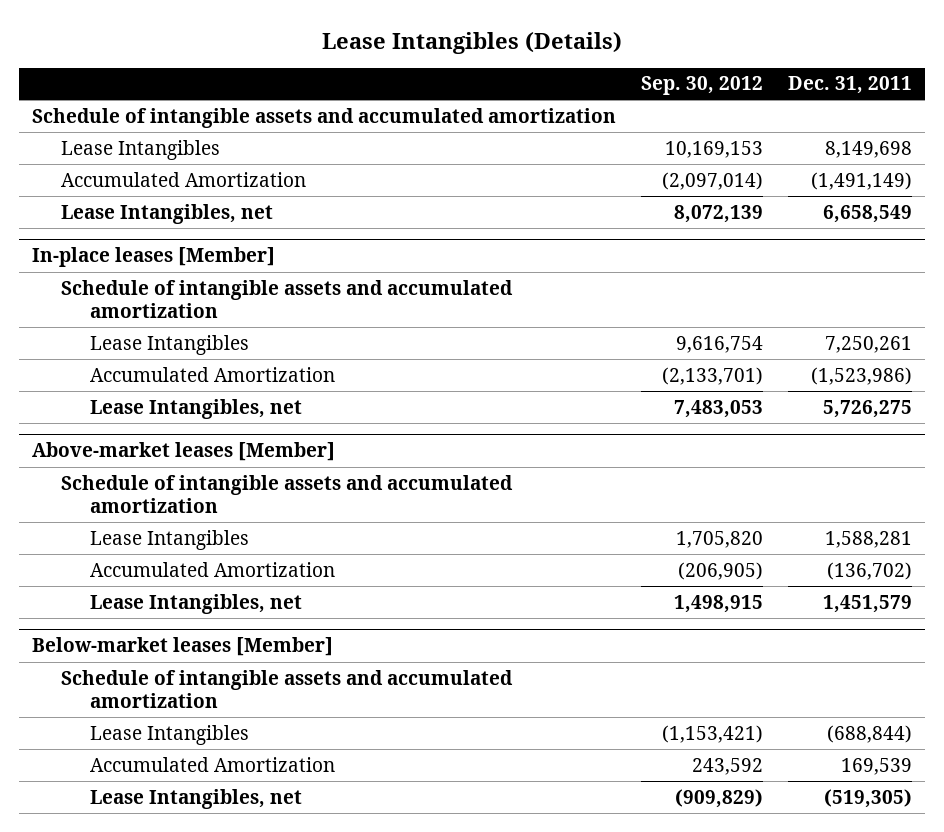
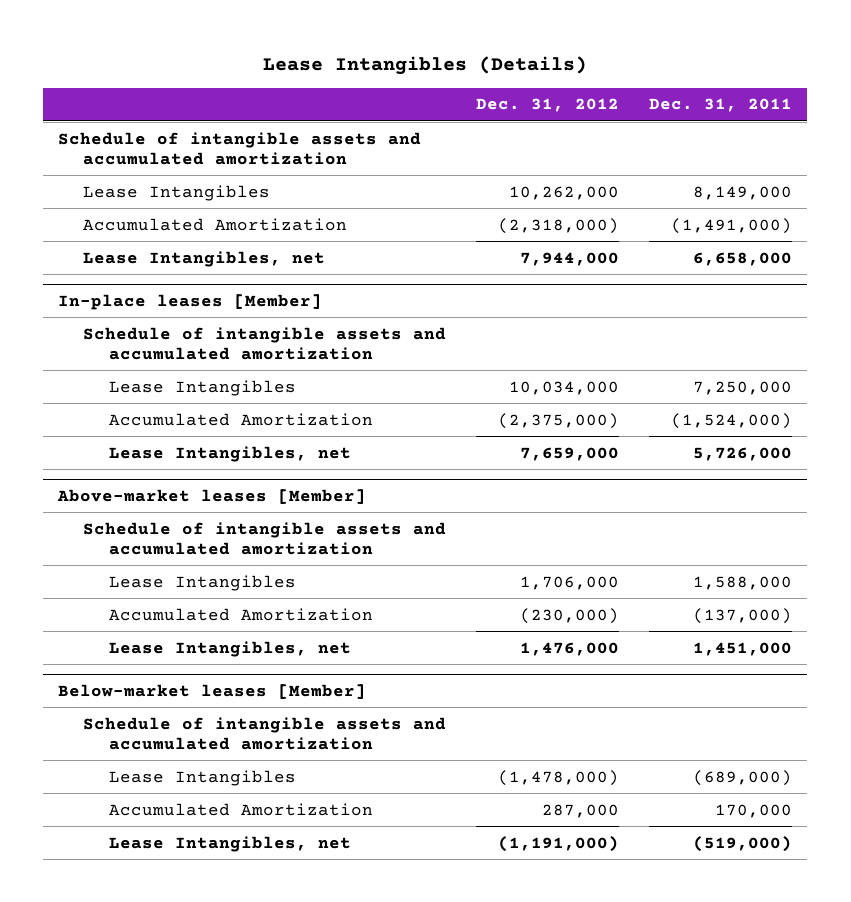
[640,76,763,96] Sep. 30, 2012 -> none
none -> [476,98,620,113] Dec. 31, 2012
[825,140,913,158] 8,149,698 -> [693,185,793,200] 8,149,000
[811,171,913,190] (1,491,149) -> [671,217,793,234] (1,491,000)
[823,204,913,223] 6,658,549 -> [693,251,793,266] 6,658,000
[825,335,913,353] 7,250,261 -> [693,380,793,395] 7,250,000
[811,366,913,385] (1,523,986) -> [671,412,793,429] (1,524,000)
[823,399,913,418] 5,726,275 -> [693,446,793,461] 5,726,000
[825,530,913,548] 1,588,281 -> [693,575,793,590] 1,588,000
[827,561,913,580] (136,702) -> [693,607,793,624] (137,000)
[823,594,913,613] 1,451,579 -> [693,641,793,656] 1,451,000
[827,724,913,743] (688,844) -> [693,769,793,786] (689,000)
[841,757,913,775] 169,539 -> [715,803,793,818] 170,000
[824,788,913,808] (519,305) -> [693,835,793,852] (519,000)

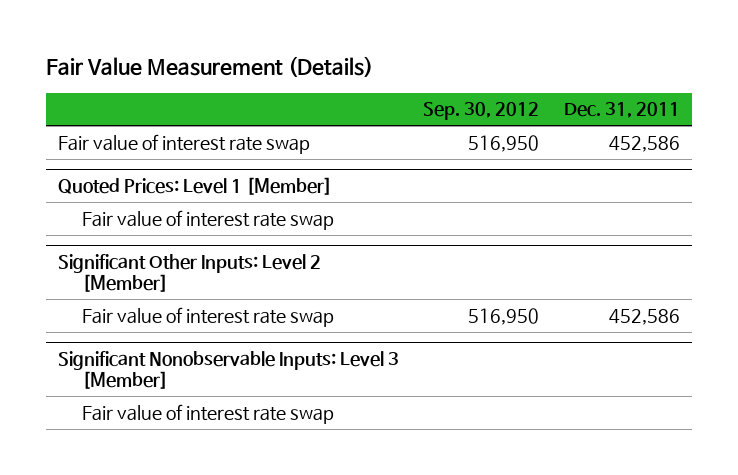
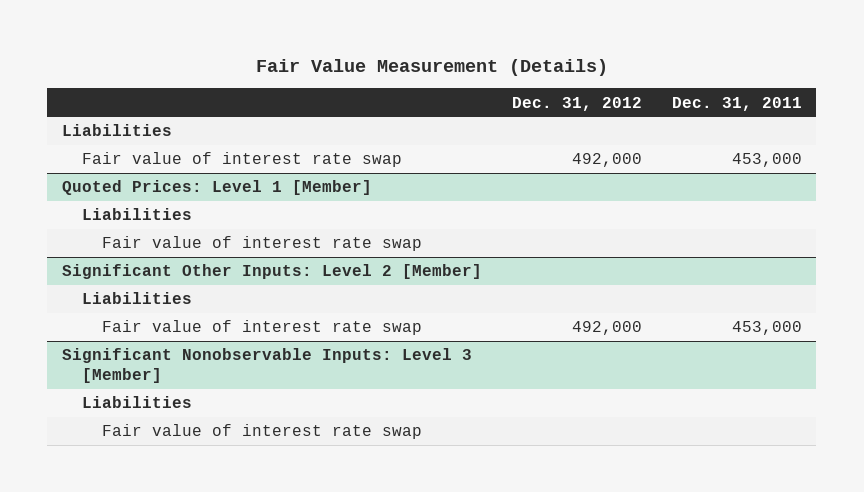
[423,102,540,121] Sep. 30, 2012 -> none
none -> [511,96,642,111] Dec. 31, 2012
none -> [62,124,173,137] Liabilities
[608,135,680,152] 452,586 -> [731,153,802,168] 453,000
none -> [82,208,193,221] Liabilities
none -> [82,292,193,305] Liabilities
[608,308,680,325] 452,586 -> [731,321,802,336] 453,000
none -> [82,396,193,409] Liabilities

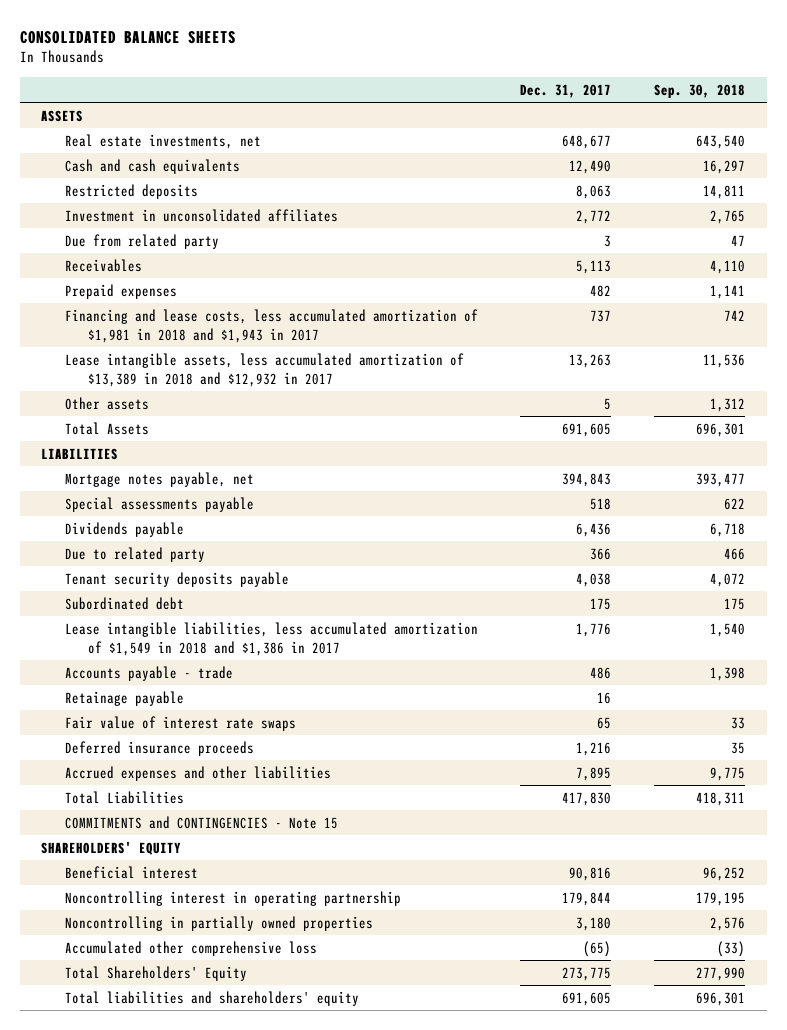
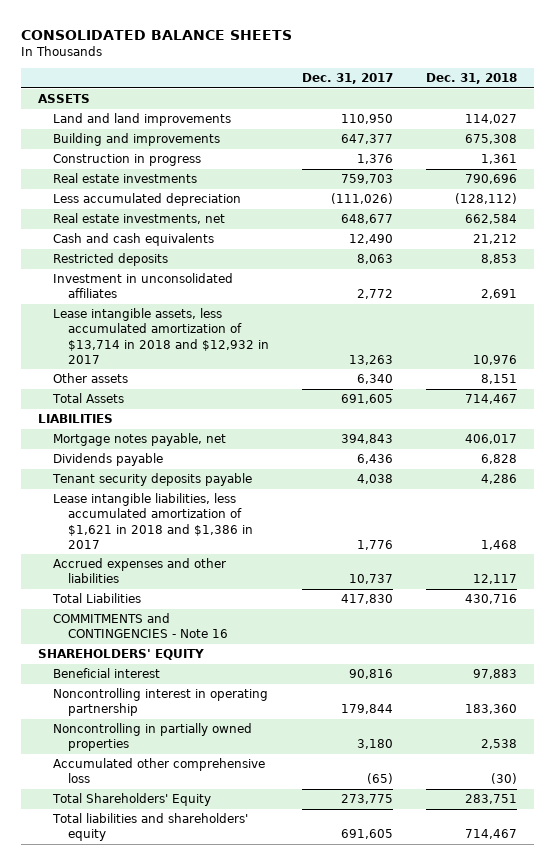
[654,83,746,98] Sep. 30, 2018 -> none
none -> [426,73,518,85] Dec. 31, 2018
none -> [52,113,231,127] Land and land improvements
none -> [52,133,220,147] Building and improvements
none -> [52,154,201,167] Construction in progress
none -> [52,173,197,184] Real estate investments
none -> [52,193,241,207] Less accumulated depreciation
[64,233,219,249] Due from related party -> none
[64,258,142,272] Receivables -> none
[64,283,177,299] Prepaid expenses -> none
[64,308,478,343] Financing and lease costs, less accumulated amortization of $1,981 in 2018 and $1,943 in 2017 -> none
[64,352,464,387] Lease intangible assets, less accumulated amortization of $13,389 in 2018 and $12,932 in 2017 -> [52,308,269,364] Lease intangible assets, less accumulated amortization of $13,714 in 2018 and $12,932 in 2017
[604,397,612,410] 5 -> [356,374,393,385] 6,340
[64,496,254,512] Special assessments payable -> none
[64,546,205,562] Due to related party -> none
[64,596,184,610] Subordinated debt -> none
[64,665,233,681] Accounts payable - trade -> none
[64,690,184,706] Retainage payable -> none
[64,715,296,731] Fair value of interest rate swaps -> none
[64,740,254,756] Deferred insurance proceeds -> none
[64,621,478,656] Lease intangible liabilities, less accumulated amortization of $1,549 in 2018 and $1,386 in 2017 -> [52,493,253,549] Lease intangible liabilities, less accumulated amortization of $1,621 in 2018 and $1,386 in 2017
[576,766,612,781] 7,895 -> [348,574,393,585] 10,737
[64,815,338,829] COMMITMENTS and CONTINGENCIES - Note 15 -> [52,613,228,639] COMMITMENTS and CONTINGENCIES - Note 16

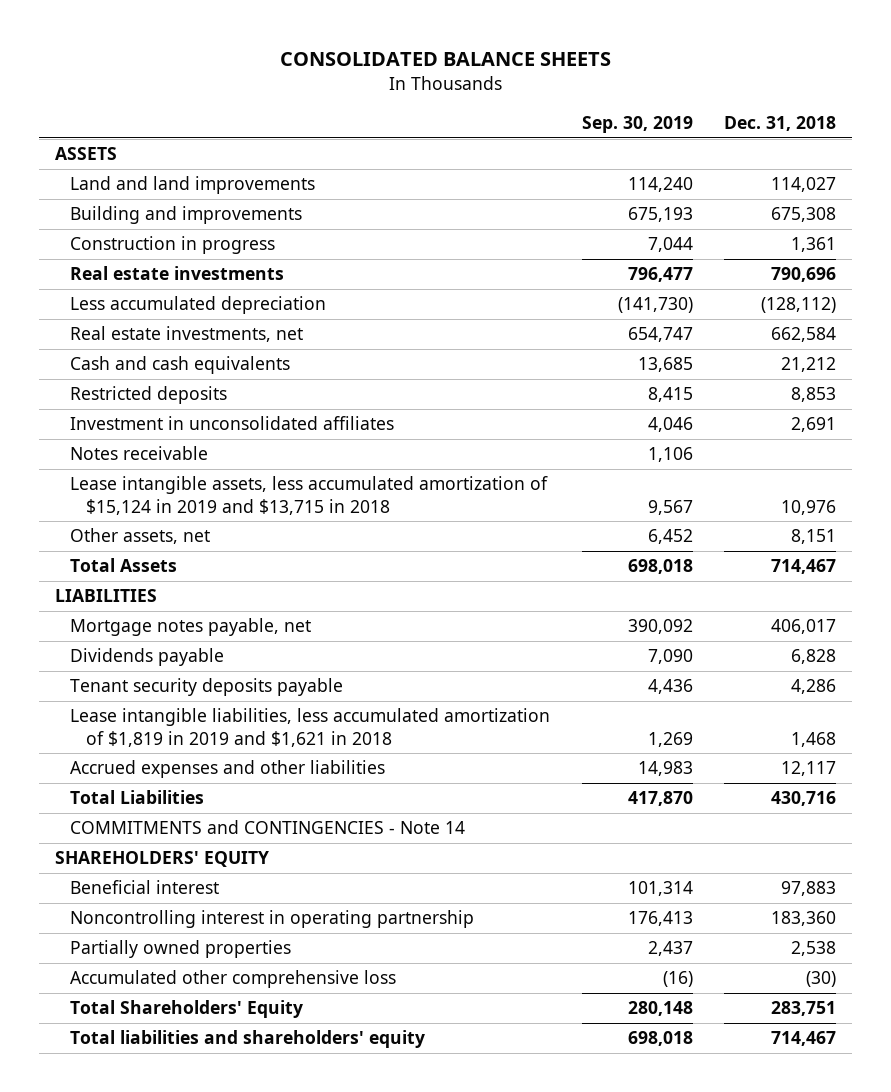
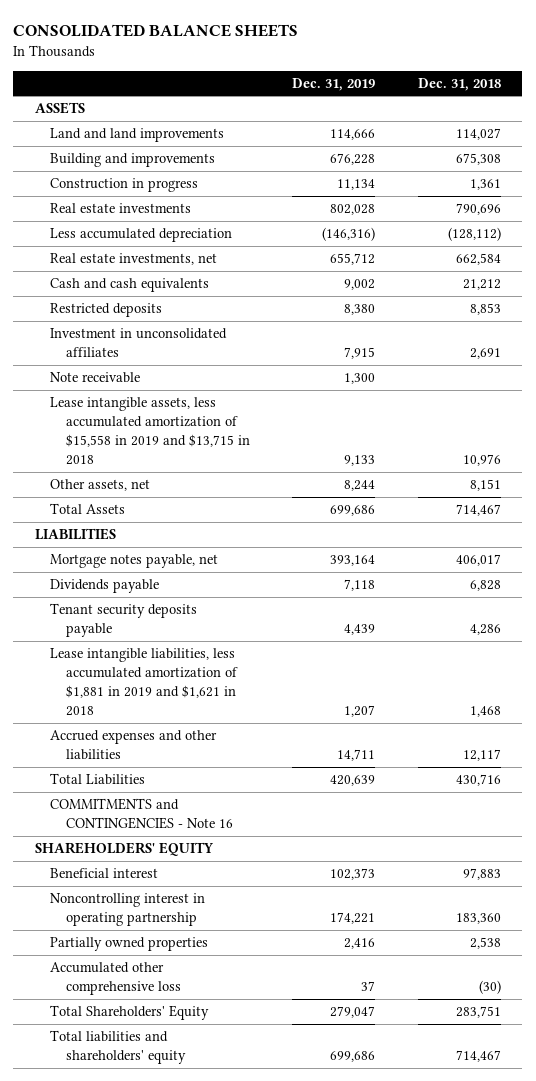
[581,115,693,133] Sep. 30, 2019 -> none
none -> [292,77,376,91] Dec. 31, 2019
[70,446,209,461] Notes receivable -> [50,372,141,384] Note receivable
[70,476,549,515] Lease intangible assets, less accumulated amortization of $15,124 in 2019 and $13,715 in 2018 -> [50,397,250,466] Lease intangible assets, less accumulated amortization of $15,558 in 2019 and $13,715 in 2018
[70,708,551,747] Lease intangible liabilities, less accumulated amortization of $1,819 in 2019 and $1,621 in 2018 -> [50,648,238,717] Lease intangible liabilities, less accumulated amortization of $1,881 in 2019 and $1,621 in 2018
[70,820,466,835] COMMITMENTS and CONTINGENCIES - Note 14 -> [50,798,233,830] COMMITMENTS and CONTINGENCIES - Note 16

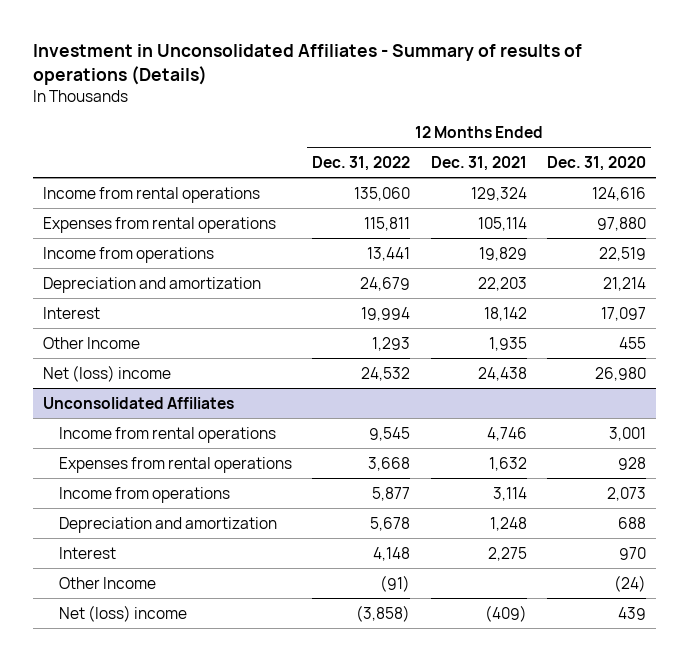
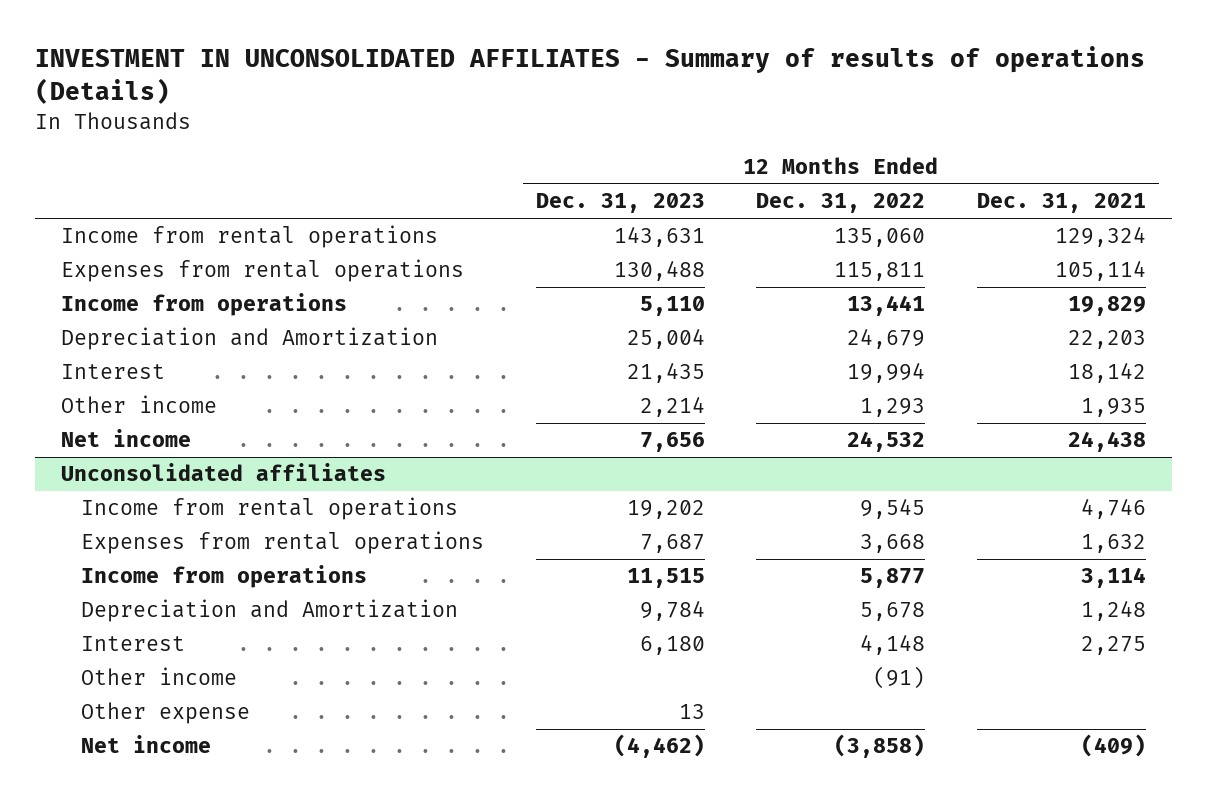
[32,43,582,85] Investment in Unconsolidated Affiliates - Summary of results of operations (Details) -> [34,46,1145,105] INVESTMENT IN UNCONSOLIDATED AFFILIATES - Summary of results of operations (Details)
[547,155,647,171] Dec. 31, 2020 -> none
none -> [535,193,705,214] Dec. 31, 2023
[43,276,262,293] Depreciation and amortization -> [60,327,438,351] Depreciation and Amortization
[43,336,141,349] Other Income -> [60,395,217,414] Other income
[43,364,172,382] Net (loss) income -> [60,429,191,448] Net income
[43,396,235,409] Unconsolidated Affiliates -> [60,463,386,482] Unconsolidated affiliates
[58,516,277,533] Depreciation and amortization -> [81,599,459,623] Depreciation and Amortization
[58,576,156,589] Other Income -> [81,667,238,686] Other income
none -> [81,702,251,725] Other expense
[58,604,187,622] Net (loss) income -> [81,735,212,754] Net income

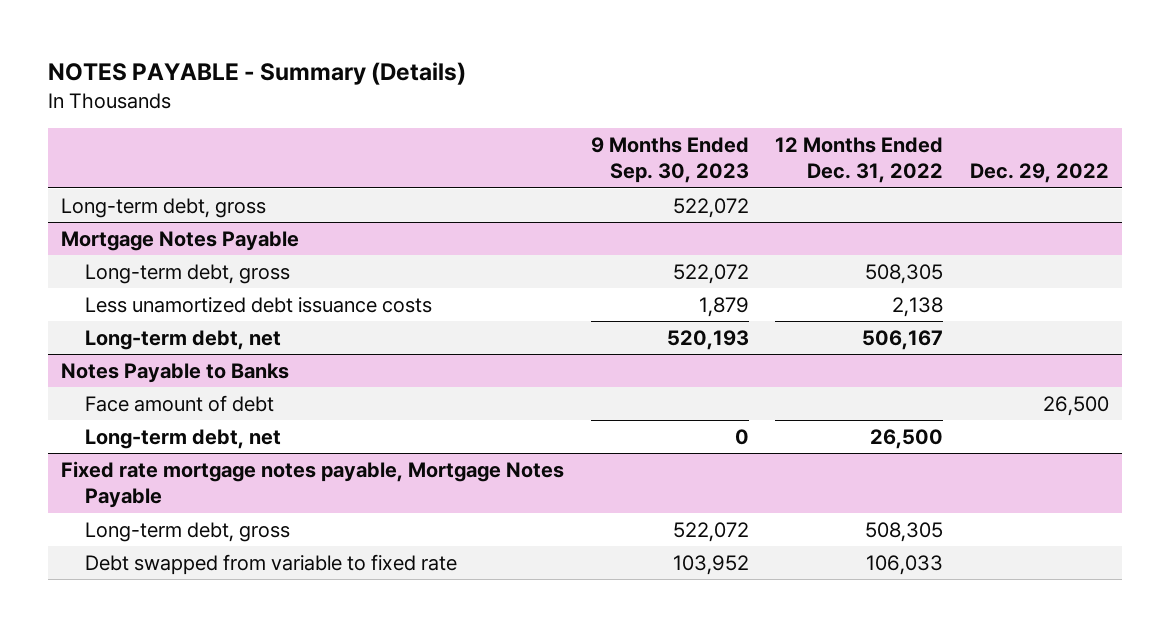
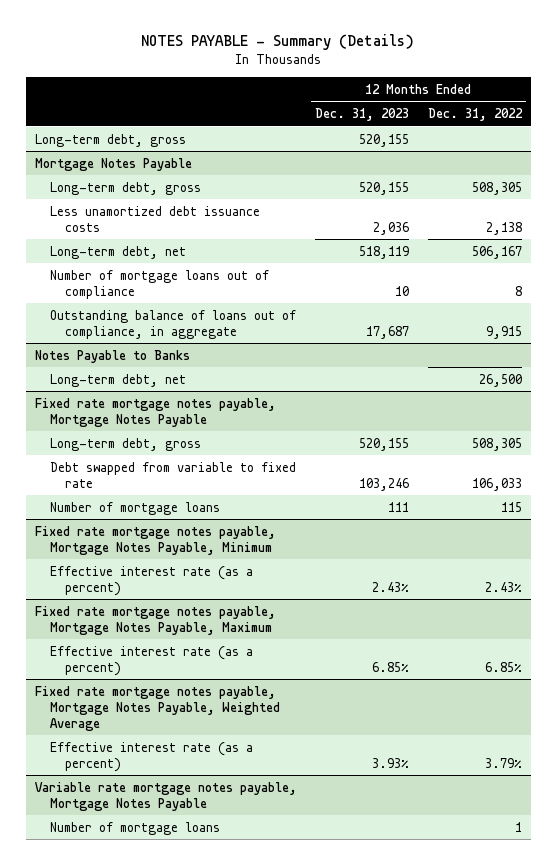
[590,137,749,184] 9 Months Ended Sep. 30, 2023 -> none
[969,163,1109,184] Dec. 29, 2022 -> none
none -> [315,108,410,122] Dec. 31, 2023
none -> [49,269,269,299] Number of mortgage loans out of compliance
none -> [49,309,296,339] Outstanding balance of loans out of compliance, in aggregate
[84,394,274,412] Face amount of debt -> none
none -> [49,501,220,515] Number of mortgage loans
none -> [34,525,276,555] Fixed rate mortgage notes payable, Mortgage Notes Payable, Minimum
none -> [49,565,253,596] Effective interest rate (as a percent)
none -> [34,605,276,635] Fixed rate mortgage notes payable, Mortgage Notes Payable, Maximum
none -> [49,645,253,676] Effective interest rate (as a percent)
none -> [34,685,280,731] Fixed rate mortgage notes payable, Mortgage Notes Payable, Weighted Average
none -> [49,741,253,772] Effective interest rate (as a percent)
none -> [34,781,297,811] Variable rate mortgage notes payable, Mortgage Notes Payable
none -> [49,821,220,835] Number of mortgage loans

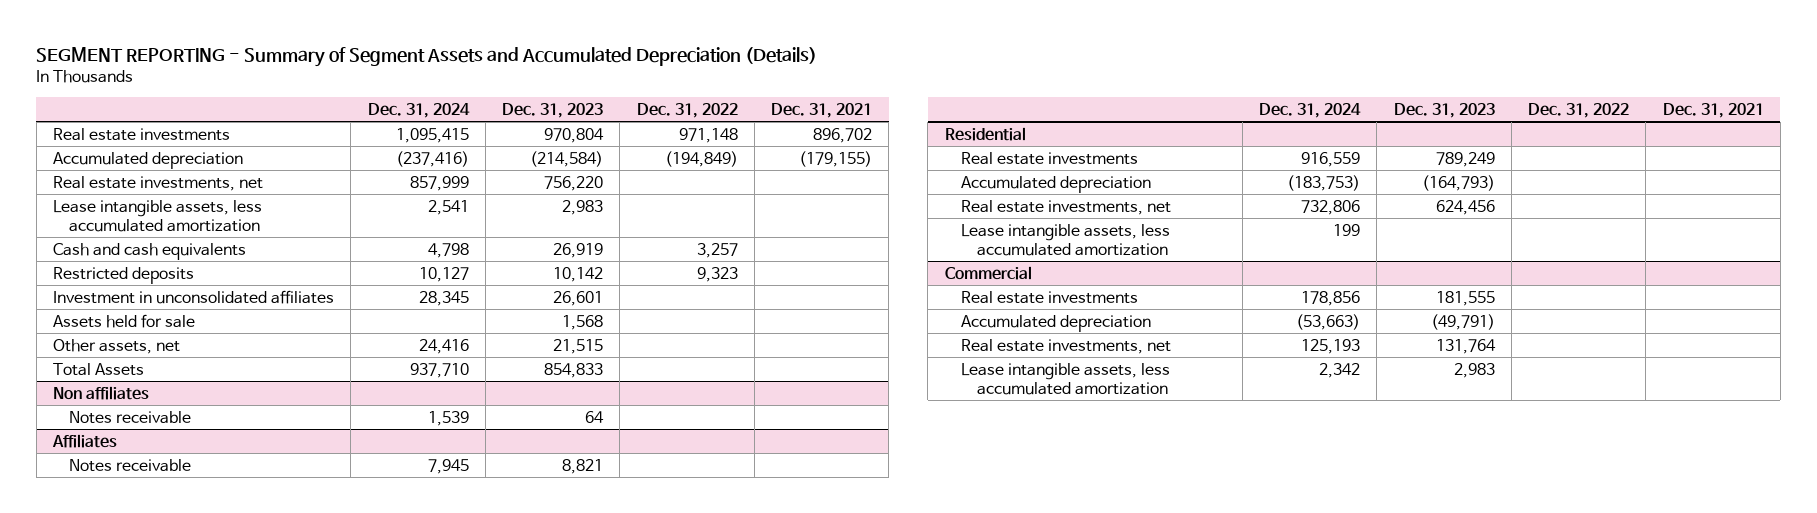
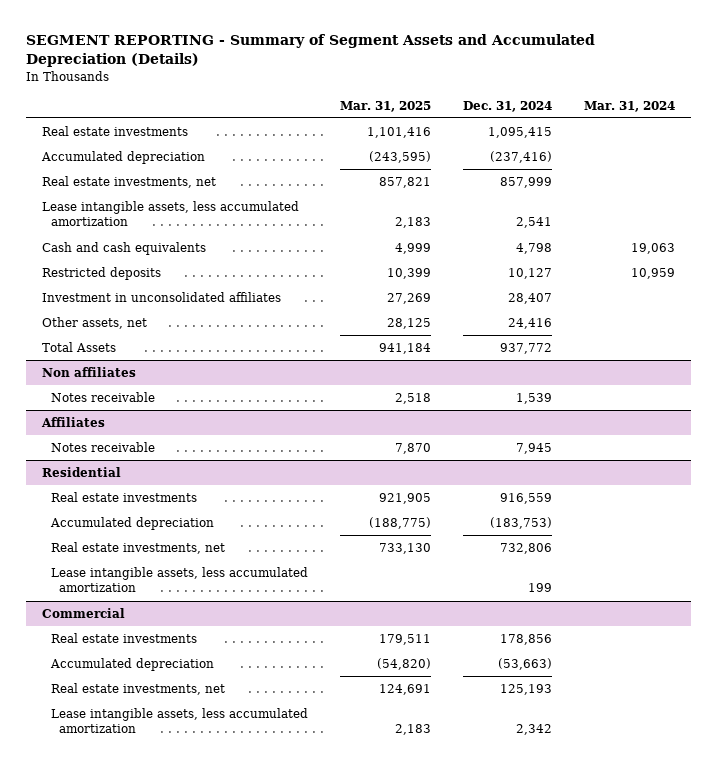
[502,102,604,118] Dec. 31, 2023 -> none
[636,102,738,118] Dec. 31, 2022 -> none
[771,102,873,118] Dec. 31, 2021 -> none
none -> [339,100,431,112] Mar. 31, 2025
none -> [584,100,676,112] Mar. 31, 2024
[53,313,196,328] Assets held for sale -> none
[418,290,469,306] 28,345 -> [508,293,553,305] 28,407
[409,362,469,378] 937,710 -> [500,343,553,355] 937,772

